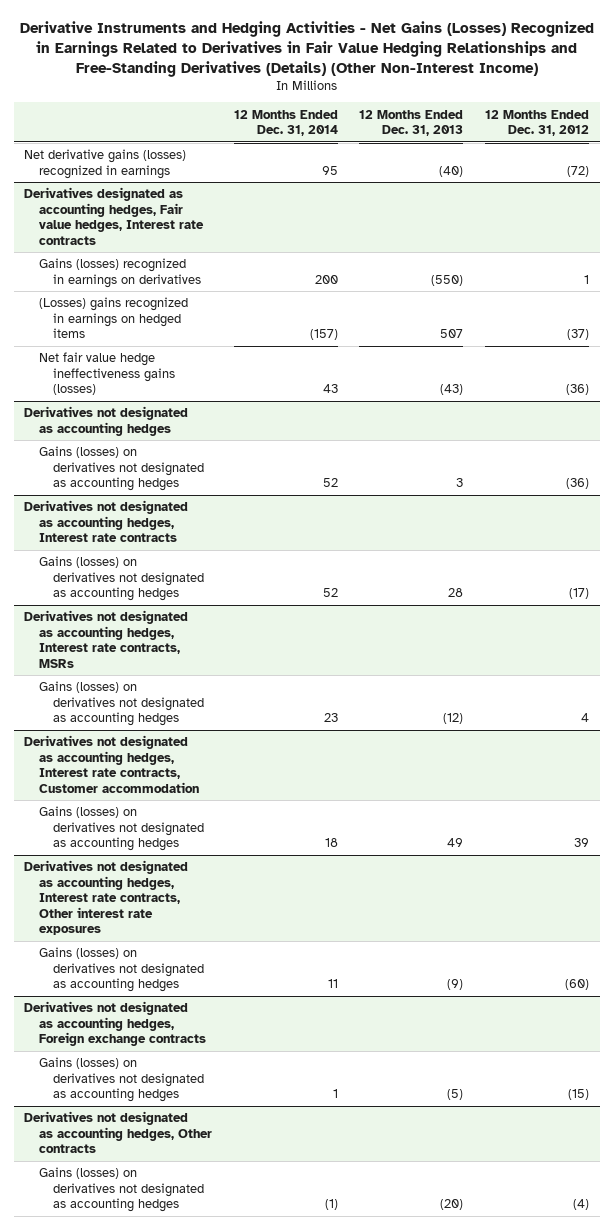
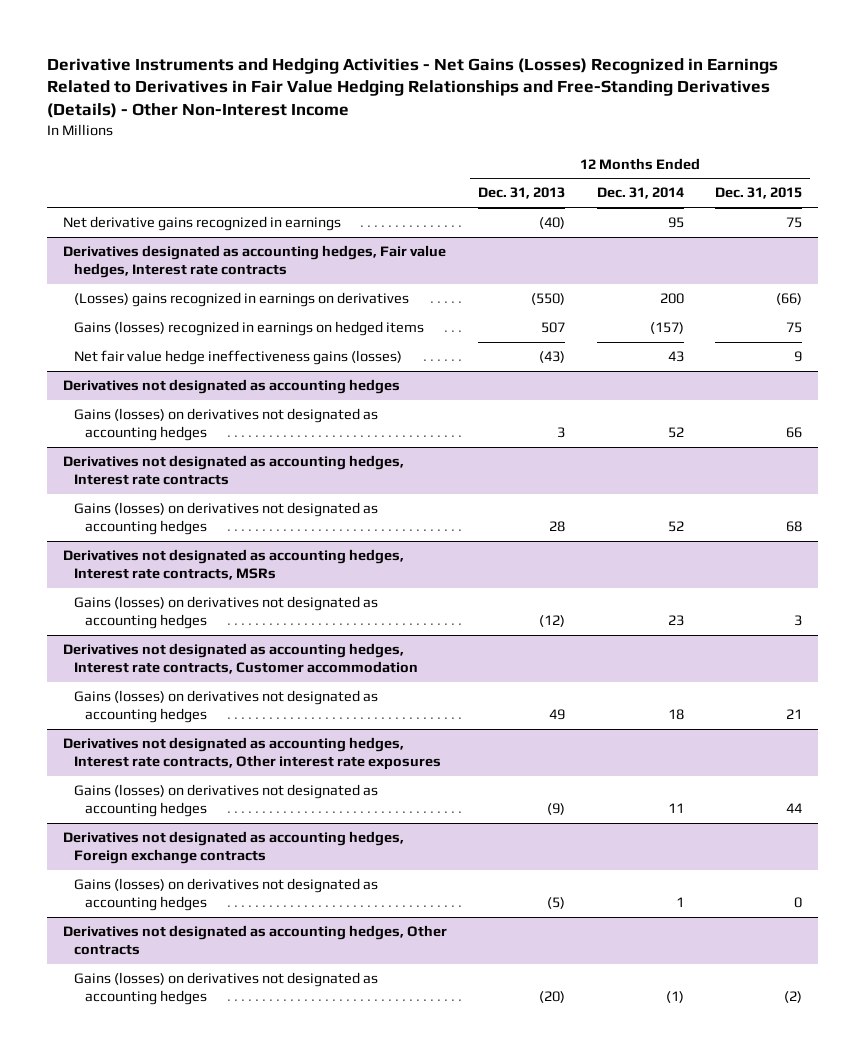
[19,21,594,77] Derivative Instruments and Hedging Activities - Net Gains (Losses) Recognized in Earnings Related to Derivatives in Fair Value Hedging Relationships and Free-Standing Derivatives (Details) (Other Non-Interest Income) -> [46,57,778,118] Derivative Instruments and Hedging Activities - Net Gains (Losses) Recognized in Earnings Related to Derivatives in Fair Value Hedging Relationships and Free-Standing Derivatives (Details) - Other Non-Interest Income
[485,109,590,137] 12 Months Ended Dec. 31, 2012 -> none
none -> [715,187,803,200] Dec. 31, 2015
[24,149,187,179] Net derivative gains (losses) recognized in earnings -> [62,216,341,232] Net derivative gains recognized in earnings
[38,258,202,288] Gains (losses) recognized in earnings on derivatives -> [74,292,410,308] (Losses) gains recognized in earnings on derivatives
[38,297,188,339] (Losses) gains recognized in earnings on hedged items -> [74,321,425,337] Gains (losses) recognized in earnings on hedged items

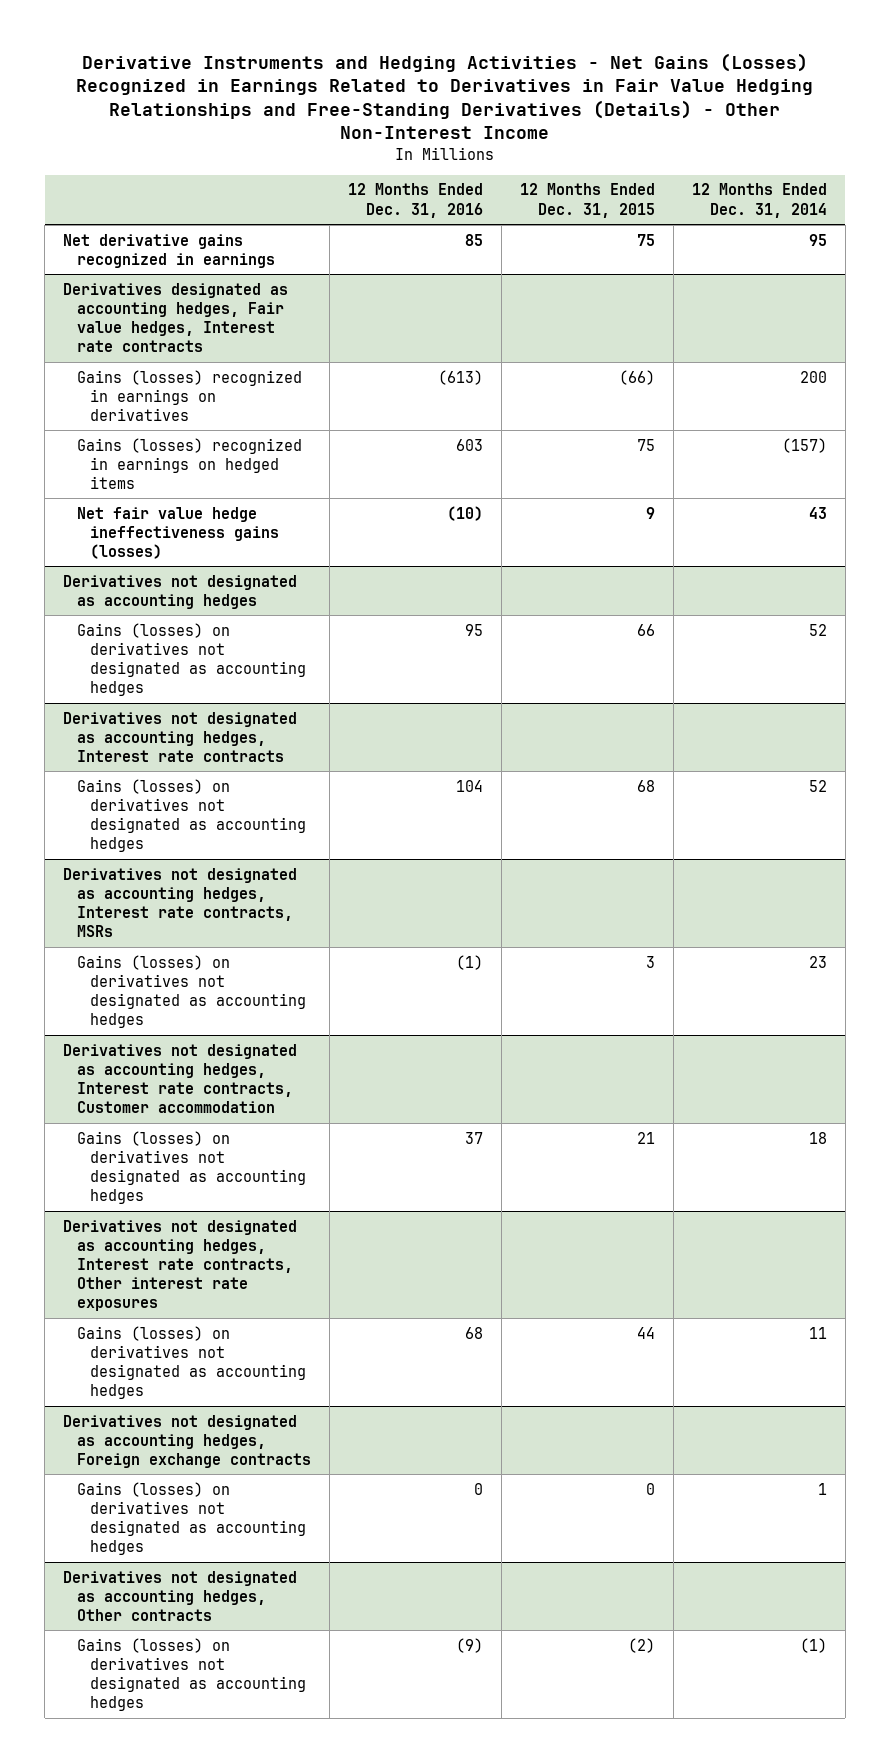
[478,187,566,200] Dec. 31, 2013 -> none
none -> [347,183,483,218] 12 Months Ended Dec. 31, 2016
[74,292,410,308] (Losses) gains recognized in earnings on derivatives -> [76,369,302,421] Gains (losses) recognized in earnings on derivatives

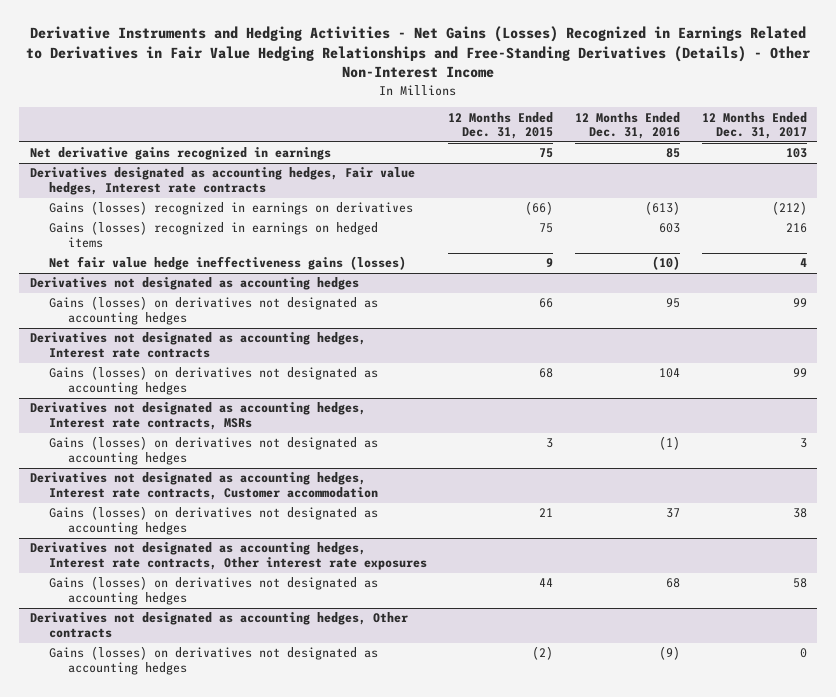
[691,183,827,218] 12 Months Ended Dec. 31, 2014 -> none
none -> [701,111,807,140] 12 Months Ended Dec. 31, 2017
[63,1414,311,1468] Derivatives not designated as accounting hedges, Foreign exchange contracts -> none
[76,1481,306,1556] Gains (losses) on derivatives not designated as accounting hedges -> none

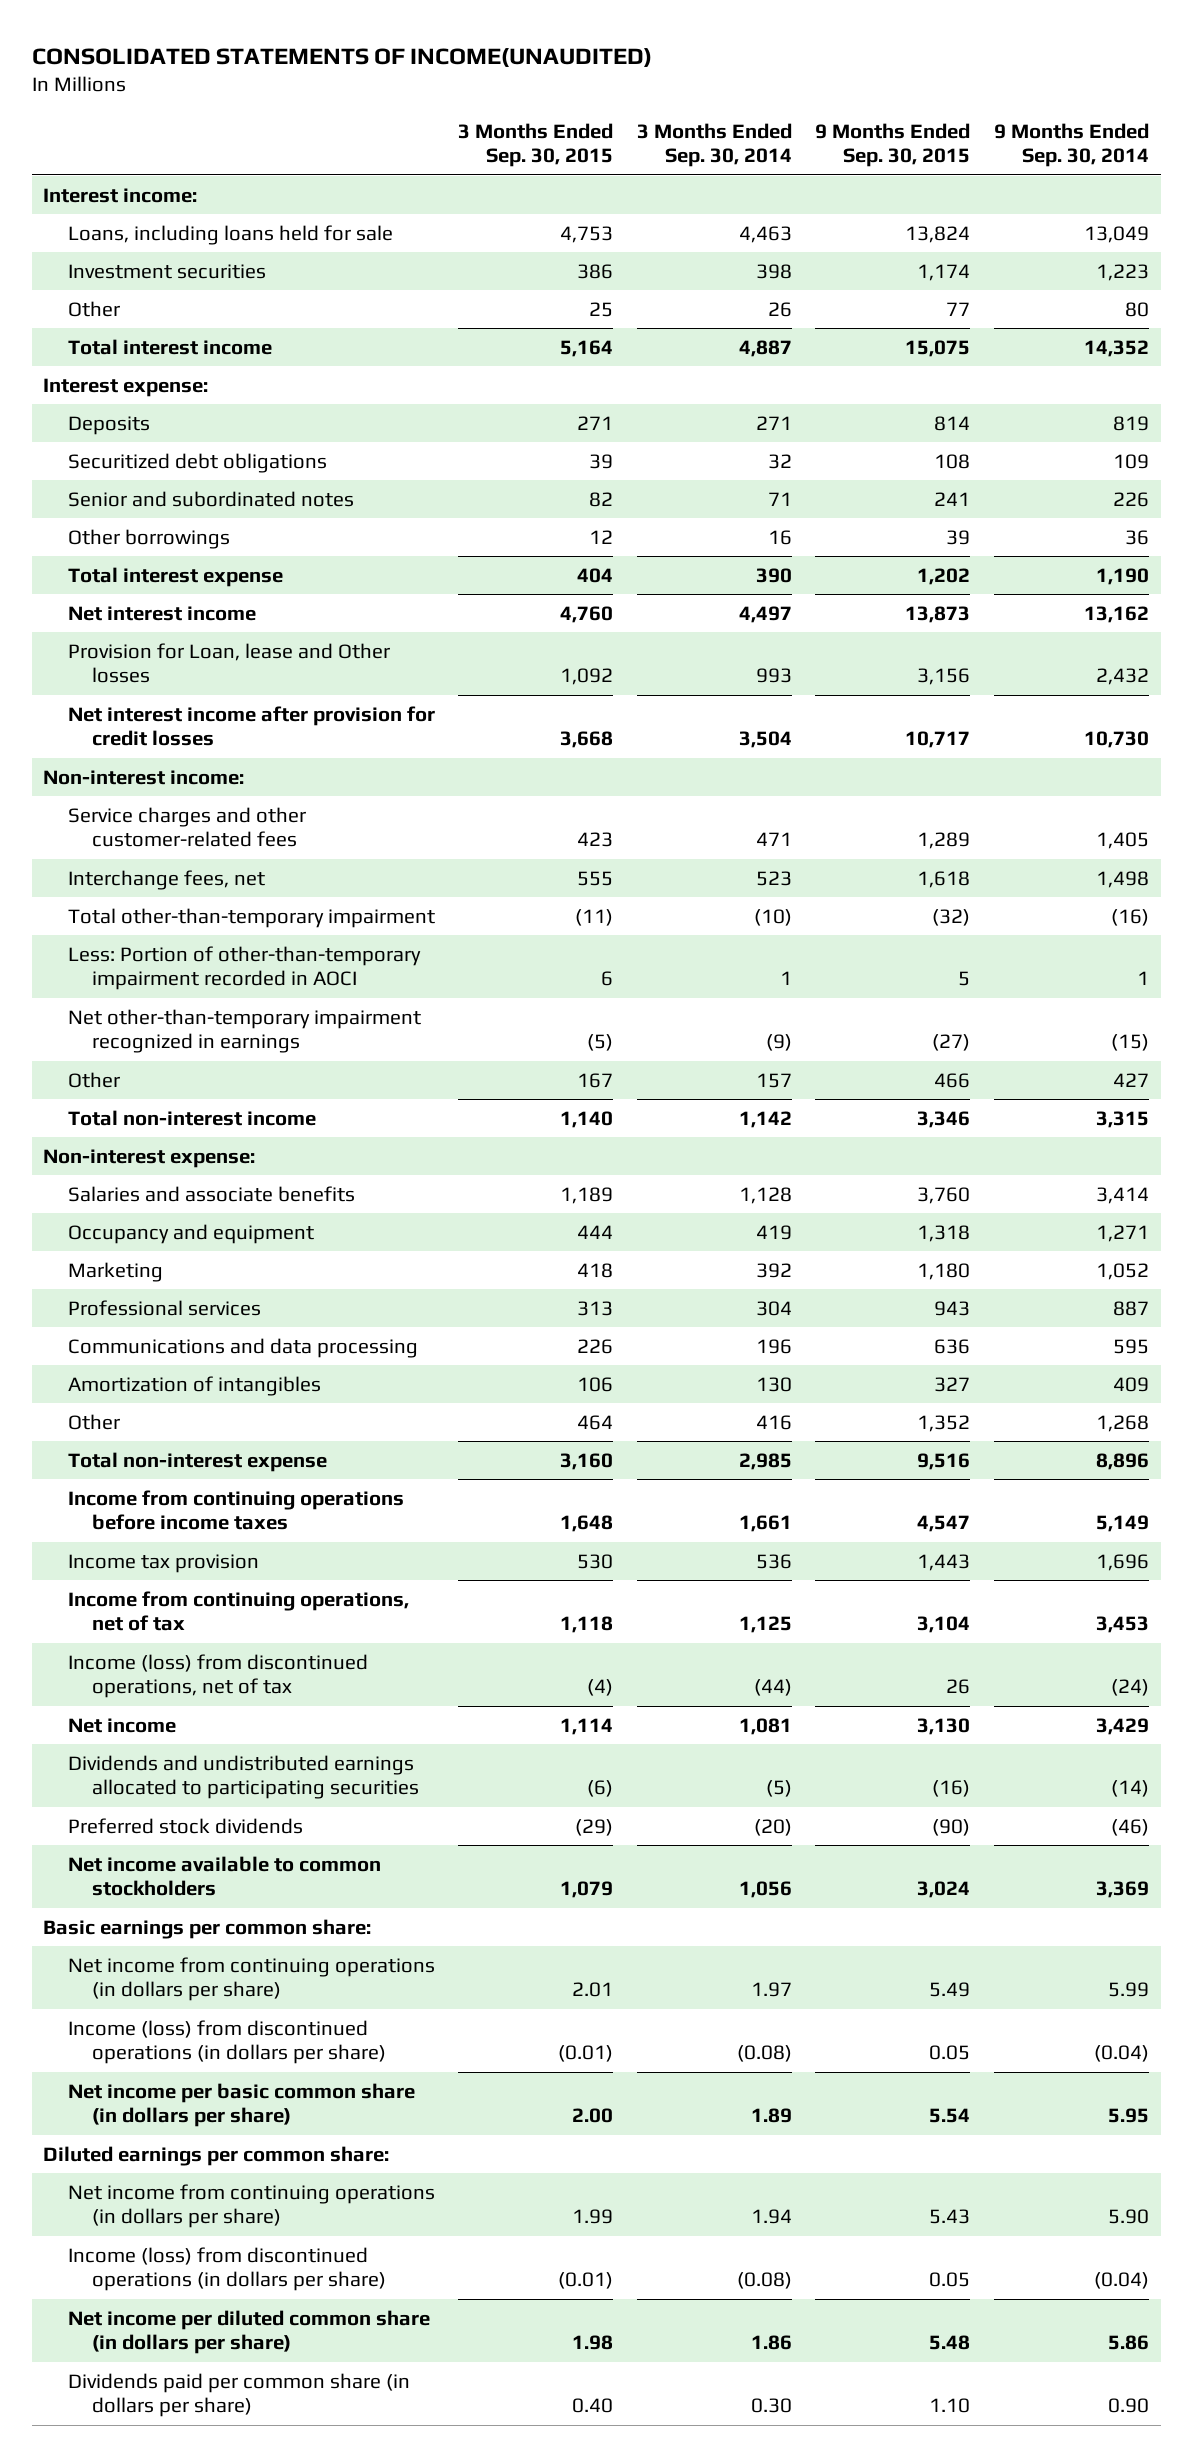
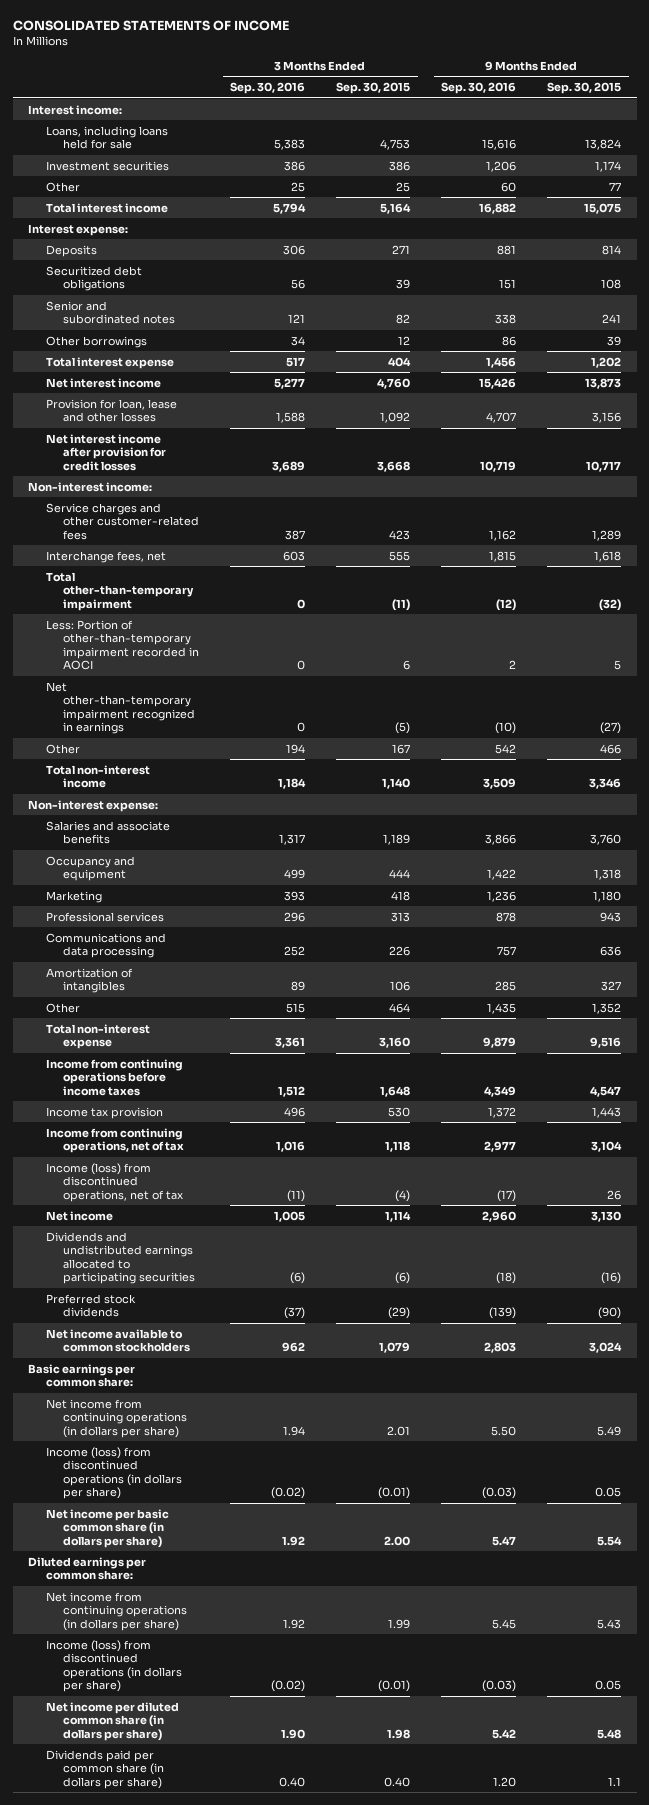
[31,47,652,67] CONSOLIDATED STATEMENTS OF INCOME(UNAUDITED) -> [12,19,289,31] CONSOLIDATED STATEMENTS OF INCOME
[636,122,792,168] 3 Months Ended Sep. 30, 2014 -> none
[993,122,1149,168] 9 Months Ended Sep. 30, 2014 -> none
none -> [230,82,306,95] Sep. 30, 2016
none -> [441,82,517,95] Sep. 30, 2016
[67,642,390,684] Provision for Loan, lease and Other losses -> [45,398,177,423] Provision for loan, lease and other losses
[929,2398,971,2414] 1.10 -> [608,1776,622,1786] 1.1

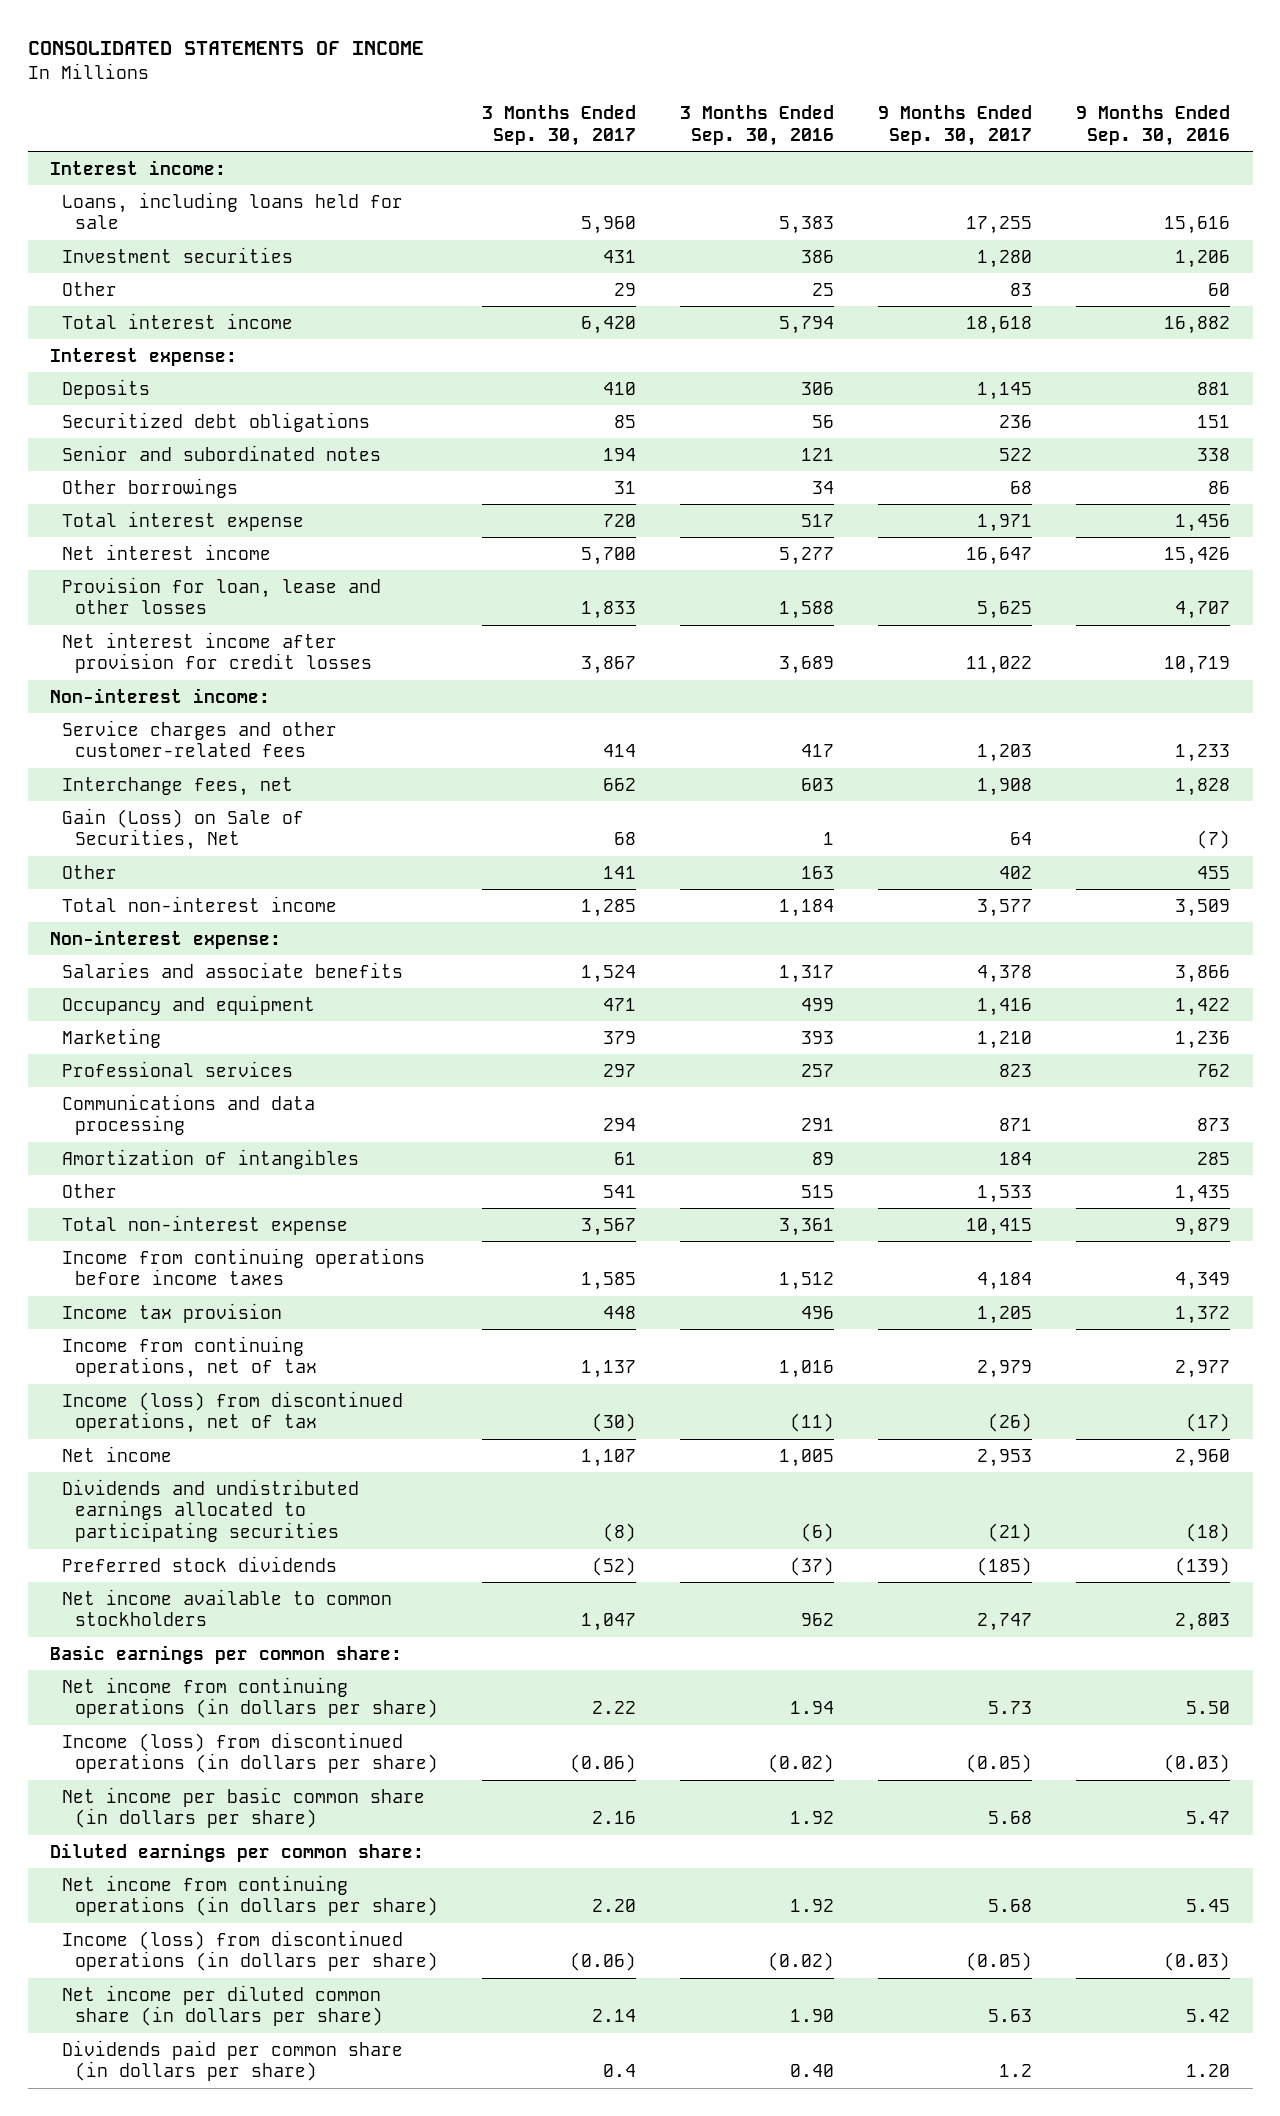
[336,82,411,95] Sep. 30, 2015 -> none
[547,82,622,95] Sep. 30, 2015 -> none
none -> [481,104,636,146] 3 Months Ended Sep. 30, 2017
none -> [878,104,1033,146] 9 Months Ended Sep. 30, 2017
[45,571,195,611] Total other-than-temporary impairment -> none
[45,619,200,671] Less: Portion of other-than-temporary impairment recorded in AOCI -> none
[45,681,196,735] Net other-than-temporary impairment recognized in earnings -> none
[285,529,306,540] 387 -> [801,744,835,758] 417
[489,529,517,541] 1,162 -> [1175,744,1231,763] 1,233
[489,550,517,562] 1,815 -> [1175,777,1231,796] 1,828
none -> [62,807,305,851] Gain (Loss) on Sale of Securities, Net
[286,743,306,754] 194 -> [801,865,835,879] 163
[495,743,517,754] 542 -> [1197,865,1231,879] 455
[284,911,306,922] 296 -> [801,1063,835,1077] 257
[496,911,517,922] 878 -> [1197,1063,1231,1077] 762
[284,946,306,957] 252 -> [801,1118,835,1132] 291
[497,946,517,957] 757 -> [1197,1118,1231,1132] 873

